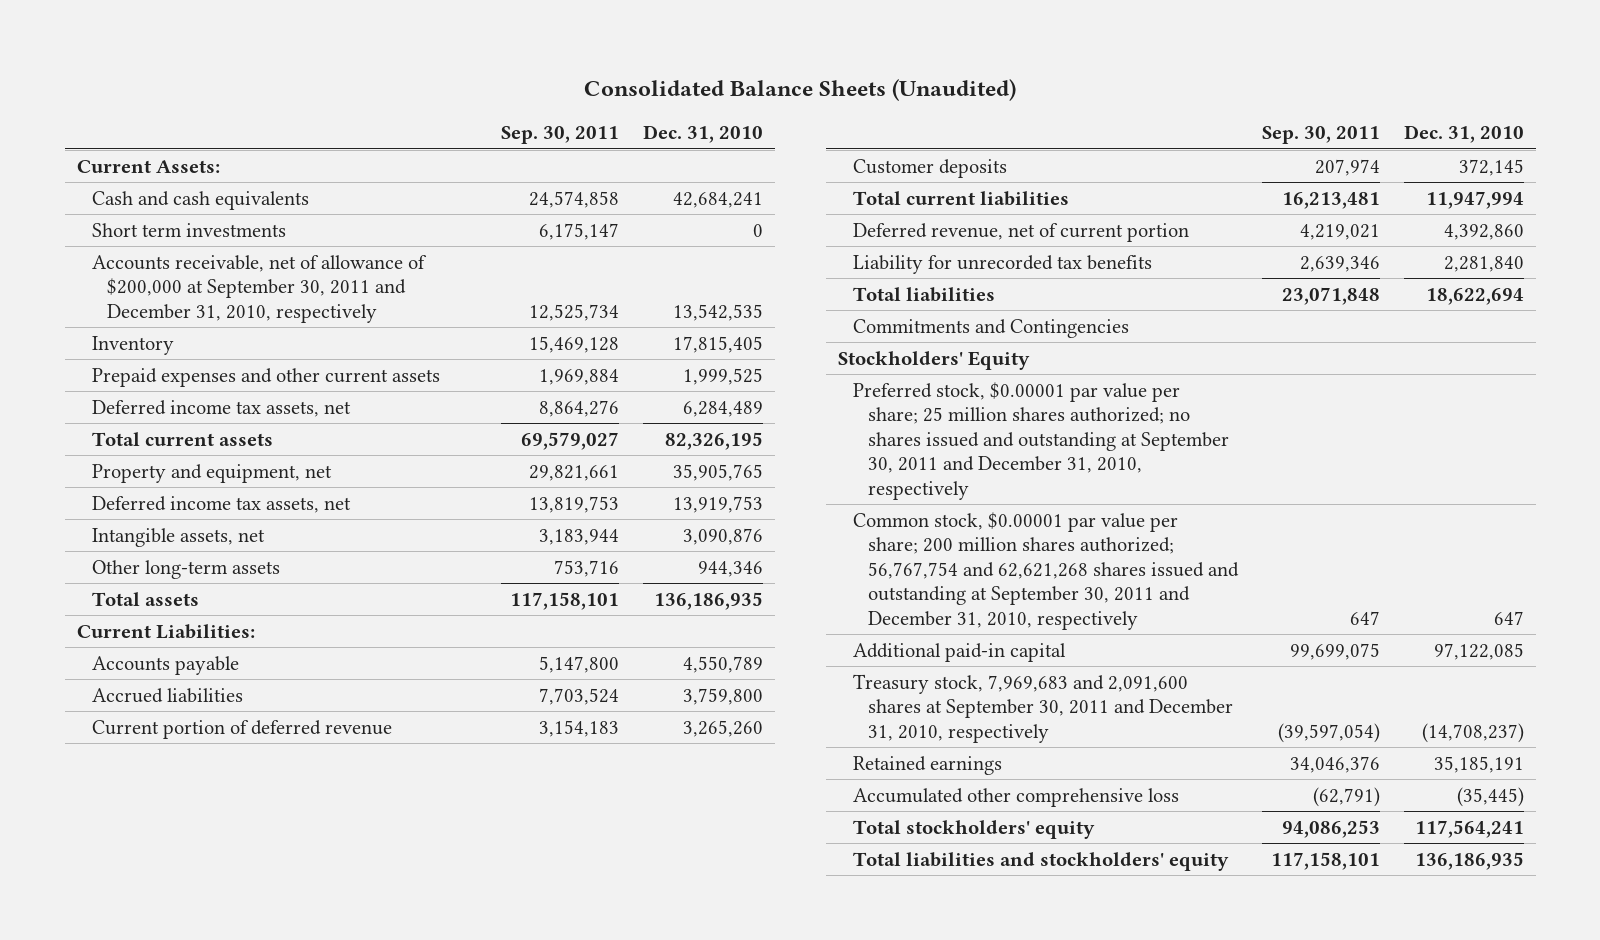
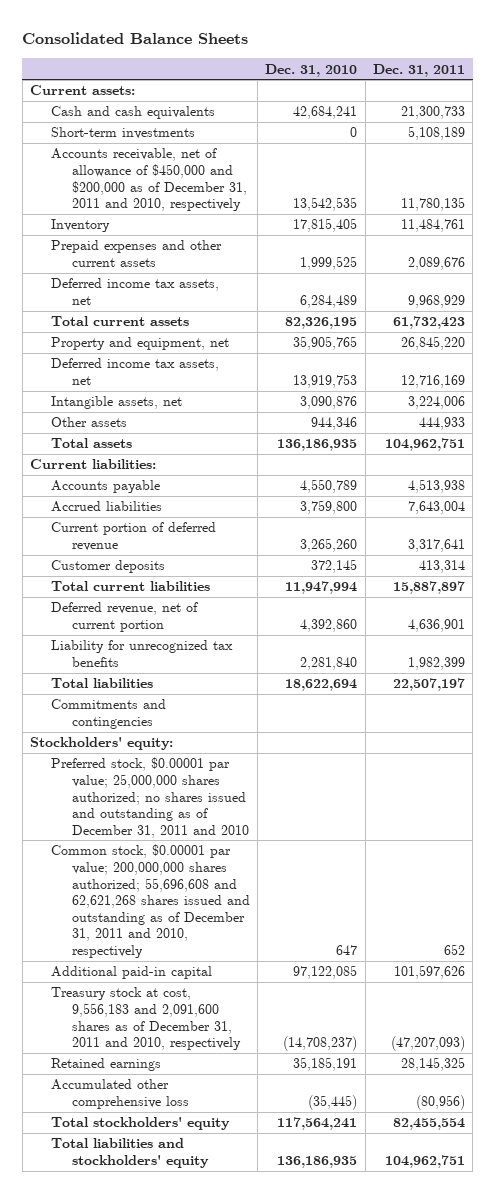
[584,79,1017,102] Consolidated Balance Sheets (Unaudited) -> [22,32,249,45] Consolidated Balance Sheets
[500,126,619,145] Sep. 30, 2011 -> none
none -> [372,63,465,77] Dec. 31, 2011
[76,159,220,173] Current Assets: -> [30,85,136,96] Current assets:
[91,222,286,237] Short term investments -> [50,127,195,140] Short-term investments
[91,254,427,323] Accounts receivable, net of allowance of $200,000 at September 30, 2011 and December 31, 2010, respectively -> [50,148,247,212] Accounts receivable, net of allowance of $450,000 and $200,000 as of December 31, 2011 and 2010, respectively
[91,559,280,579] Other long-term assets -> [50,417,127,428] Other assets
[76,623,255,639] Current Liabilities: -> [30,459,157,470] Current liabilities:
[852,254,1152,274] Liability for unrecorded tax benefits -> [50,640,233,667] Liability for unrecognized tax benefits
[852,318,1129,338] Commitments and Contingencies -> [50,699,166,729] Commitments and contingencies
[837,350,1030,370] Stockholders' Equity -> [30,737,174,751] Stockholders' equity:
[852,381,1229,500] Preferred stock, $0.00001 par value per share; 25 million shares authorized; no shares issued and outstanding at September 30, 2011 and December 31, 2010, respectively -> [50,757,249,838] Preferred stock, $0.00001 par value; 25,000,000 shares authorized; no shares issued and outstanding as of December 31, 2011 and 2010
[852,511,1239,630] Common stock, $0.00001 par value per share; 200 million shares authorized; 56,767,754 and 62,621,268 shares issued and outstanding at September 30, 2011 and December 31, 2010, respectively -> [50,844,250,958] Common stock, $0.00001 par value; 200,000,000 shares authorized; 55,696,608 and 62,621,268 shares issued and outstanding as of December 31, 2011 and 2010, respectively
[852,673,1233,743] Treasury stock, 7,969,683 and 2,091,600 shares at September 30, 2011 and December 31, 2010, respectively -> [50,987,241,1051] Treasury stock at cost, 9,556,183 and 2,091,600 shares as of December 31, 2011 and 2010, respectively

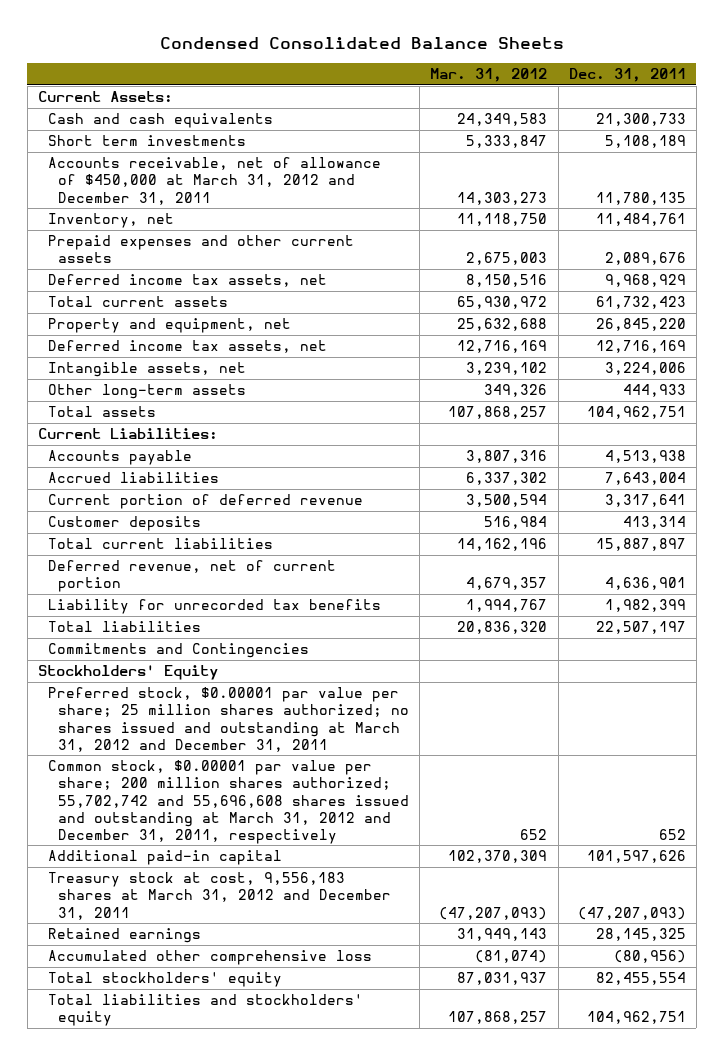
[22,32,249,45] Consolidated Balance Sheets -> [159,37,564,50] Condensed Consolidated Balance Sheets
[265,63,358,77] Dec. 31, 2010 -> none
none -> [430,68,548,83] Mar. 31, 2012
[30,85,136,96] Current assets: -> [37,91,173,103] Current Assets:
[50,127,195,140] Short-term investments -> [48,135,247,147] Short term investments
[50,148,247,212] Accounts receivable, net of allowance of $450,000 and $200,000 as of December 31, 2011 and 2010, respectively -> [48,157,382,205] Accounts receivable, net of allowance of $450,000 at March 31, 2012 and December 31, 2011
[50,219,110,233] Inventory -> [48,213,175,229] Inventory, net
[50,417,127,428] Other assets -> [48,384,247,400] Other long-term assets
[30,459,157,470] Current liabilities: -> [37,428,218,440] Current Liabilities:
[50,640,233,667] Liability for unrecognized tax benefits -> [48,599,382,615] Liability for unrecorded tax benefits
[50,699,166,729] Commitments and contingencies -> [48,643,310,659] Commitments and Contingencies
[30,737,174,751] Stockholders' equity: -> [37,665,218,681] Stockholders' Equity
[50,757,249,838] Preferred stock, $0.00001 par value; 25,000,000 shares authorized; no shares issued and outstanding as of December 31, 2011 and 2010 -> [48,687,410,752] Preferred stock, $0.00001 par value per share; 25 million shares authorized; no shares issued and outstanding at March 31, 2012 and December 31, 2011
[50,844,250,958] Common stock, $0.00001 par value; 200,000,000 shares authorized; 55,696,608 and 62,621,268 shares issued and outstanding as of December 31, 2011 and 2010, respectively -> [48,760,410,844] Common stock, $0.00001 par value per share; 200 million shares authorized; 55,702,742 and 55,696,608 shares issued and outstanding at March 31, 2012 and December 31, 2011, respectively
[50,987,241,1051] Treasury stock at cost, 9,556,183 and 2,091,600 shares as of December 31, 2011 and 2010, respectively -> [48,872,392,920] Treasury stock at cost, 9,556,183 shares at March 31, 2012 and December 31, 2011

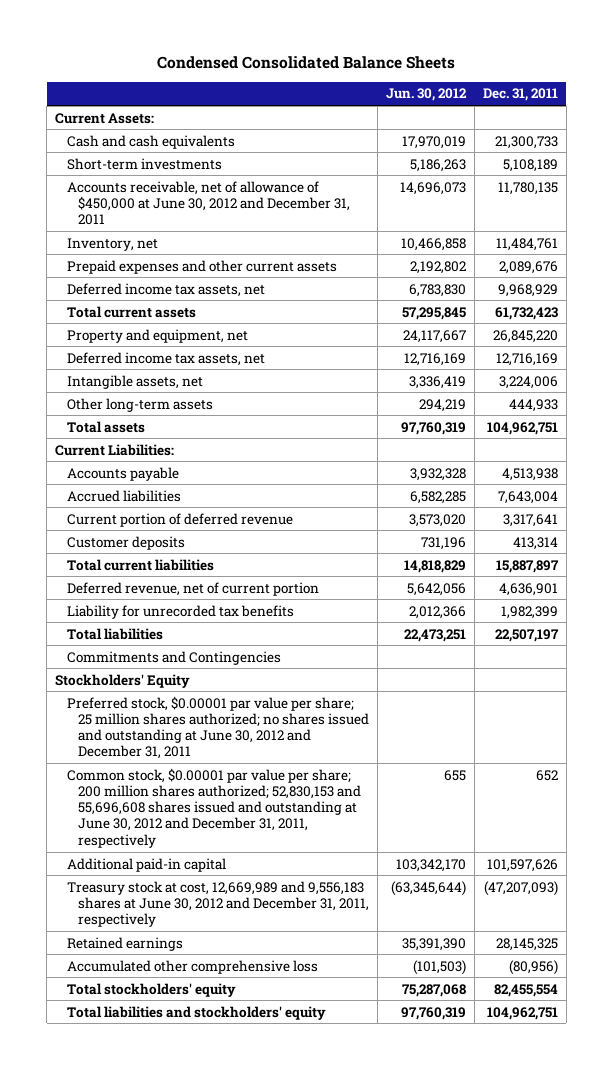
[430,68,548,83] Mar. 31, 2012 -> none
none -> [385,88,467,102] Jun. 30, 2012
[48,135,247,147] Short term investments -> [66,157,222,170] Short-term investments
[48,157,382,205] Accounts receivable, net of allowance of $450,000 at March 31, 2012 and December 31, 2011 -> [66,180,350,226] Accounts receivable, net of allowance of $450,000 at June 30, 2012 and December 31, 2011
[48,687,410,752] Preferred stock, $0.00001 par value per share; 25 million shares authorized; no shares issued and outstanding at March 31, 2012 and December 31, 2011 -> [66,695,369,760] Preferred stock, $0.00001 par value per share; 25 million shares authorized; no shares issued and outstanding at June 30, 2012 and December 31, 2011
[48,760,410,844] Common stock, $0.00001 par value per share; 200 million shares authorized; 55,702,742 and 55,696,608 shares issued and outstanding at March 31, 2012 and December 31, 2011, respectively -> [66,767,361,848] Common stock, $0.00001 par value per share; 200 million shares authorized; 52,830,153 and 55,696,608 shares issued and outstanding at June 30, 2012 and December 31, 2011, respectively
[48,872,392,920] Treasury stock at cost, 9,556,183 shares at March 31, 2012 and December 31, 2011 -> [66,880,369,928] Treasury stock at cost, 12,669,989 and 9,556,183 shares at June 30, 2012 and December 31, 2011, respectively

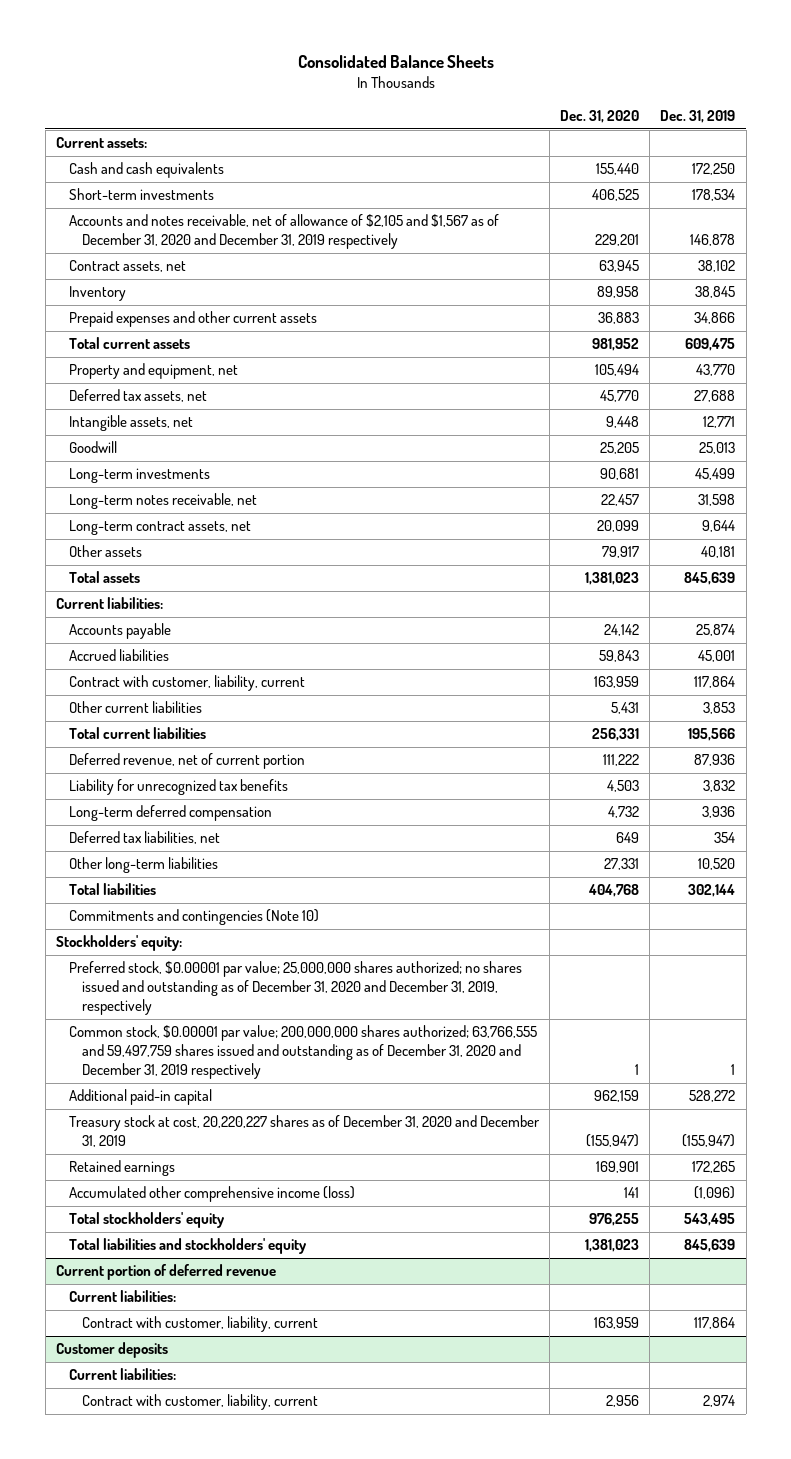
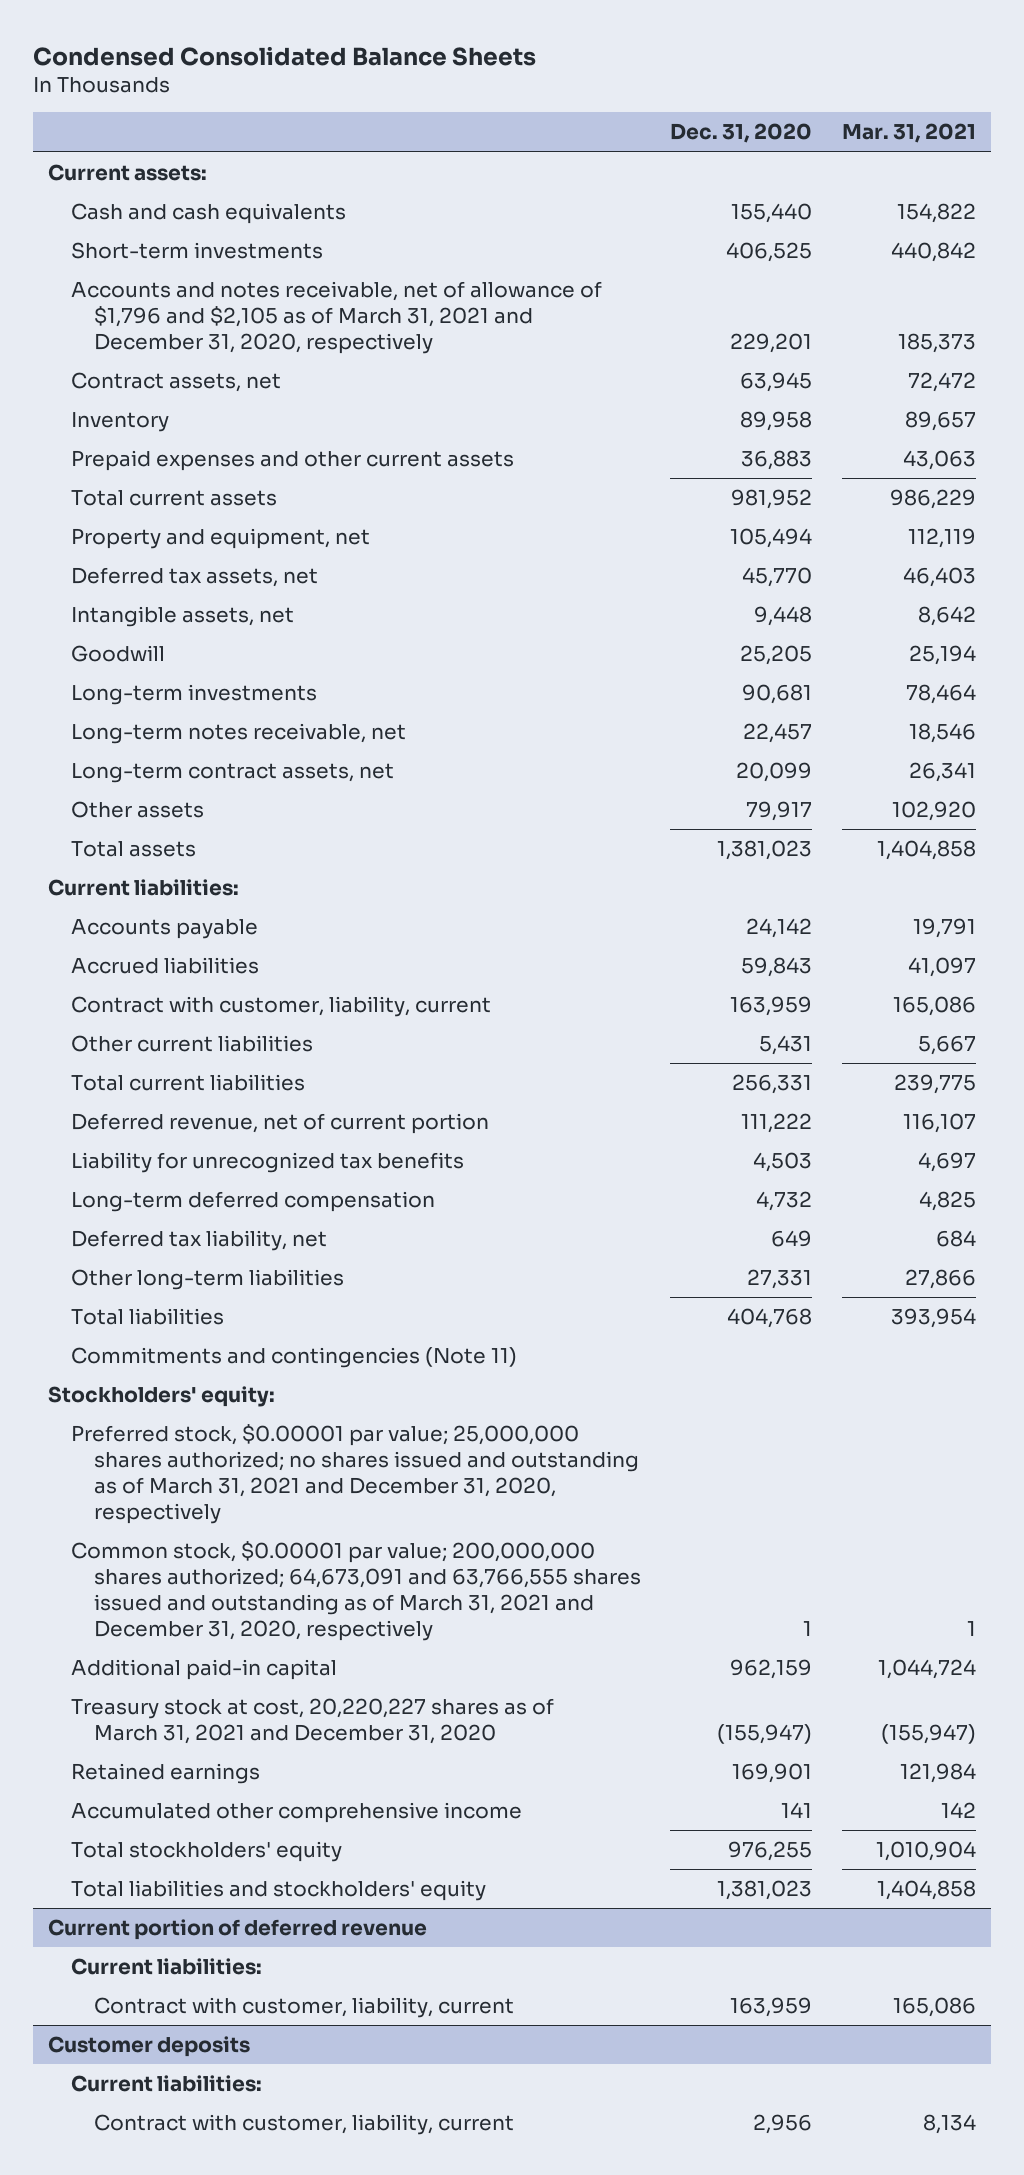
[297,55,494,69] Consolidated Balance Sheets -> [33,45,537,66] Condensed Consolidated Balance Sheets
[660,110,736,124] Dec. 31, 2019 -> none
none -> [842,123,977,144] Mar. 31, 2021
[69,214,500,250] Accounts and notes receivable, net of allowance of $2,105 and $1,567 as of December 31, 2020 and December 31, 2019 respectively -> [70,281,602,354] Accounts and notes receivable, net of allowance of $1,796 and $2,105 as of March 31, 2021 and December 31, 2020, respectively
[69,831,221,845] Deferred tax liabilities, net -> [70,1230,327,1252] Deferred tax liability, net
[69,909,320,926] Commitments and contingencies (Note 10) -> [70,1347,517,1369] Commitments and contingencies (Note 11)
[69,961,523,1016] Preferred stock, $0.00001 par value; 25,000,000 shares authorized; no shares issued and outstanding as of December 31, 2020 and December 31, 2019, respectively -> [70,1424,639,1524] Preferred stock, $0.00001 par value; 25,000,000 shares authorized; no shares issued and outstanding as of March 31, 2021 and December 31, 2020, respectively
[69,1025,538,1080] Common stock, $0.00001 par value; 200,000,000 shares authorized; 63,766,555 and 59,497,759 shares issued and outstanding as of December 31, 2020 and December 31, 2019 respectively -> [70,1541,641,1641] Common stock, $0.00001 par value; 200,000,000 shares authorized; 64,673,091 and 63,766,555 shares issued and outstanding as of March 31, 2021 and December 31, 2020, respectively
[69,1115,541,1148] Treasury stock at cost, 20,220,227 shares as of December 31, 2020 and December 31, 2019 -> [70,1698,554,1744] Treasury stock at cost, 20,220,227 shares as of March 31, 2021 and December 31, 2020
[69,1186,356,1203] Accumulated other comprehensive income (loss) -> [70,1802,522,1824] Accumulated other comprehensive income

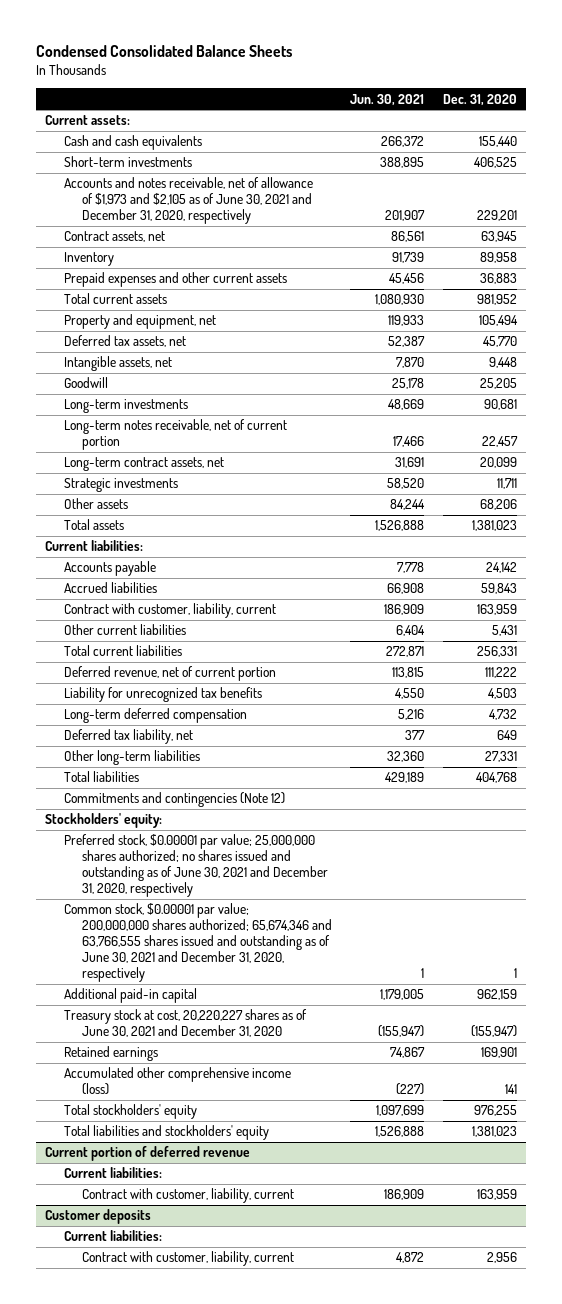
[842,123,977,144] Mar. 31, 2021 -> none
none -> [350,93,425,106] Jun. 30, 2021
[70,281,602,354] Accounts and notes receivable, net of allowance of $1,796 and $2,105 as of March 31, 2021 and December 31, 2020, respectively -> [63,177,313,225] Accounts and notes receivable, net of allowance of $1,973 and $2,105 as of June 30, 2021 and December 31, 2020, respectively
[70,723,406,745] Long-term notes receivable, net -> [63,419,287,451] Long-term notes receivable, net of current portion
none -> [63,478,178,493] Strategic investments
[746,801,813,822] 79,917 -> [479,499,517,511] 68,206
[70,1347,517,1369] Commitments and contingencies (Note 11) -> [63,792,285,808] Commitments and contingencies (Note 12)
[70,1424,639,1524] Preferred stock, $0.00001 par value; 25,000,000 shares authorized; no shares issued and outstanding as of March 31, 2021 and December 31, 2020, respectively -> [63,834,328,898] Preferred stock, $0.00001 par value; 25,000,000 shares authorized; no shares issued and outstanding as of June 30, 2021 and December 31, 2020, respectively
[70,1541,641,1641] Common stock, $0.00001 par value; 200,000,000 shares authorized; 64,673,091 and 63,766,555 shares issued and outstanding as of March 31, 2021 and December 31, 2020, respectively -> [63,903,332,983] Common stock, $0.00001 par value; 200,000,000 shares authorized; 65,674,346 and 63,766,555 shares issued and outstanding as of June 30, 2021 and December 31, 2020, respectively
[70,1698,554,1744] Treasury stock at cost, 20,220,227 shares as of March 31, 2021 and December 31, 2020 -> [63,1009,307,1038] Treasury stock at cost, 20,220,227 shares as of June 30, 2021 and December 31, 2020
[70,1802,522,1824] Accumulated other comprehensive income -> [63,1067,291,1096] Accumulated other comprehensive income (loss)

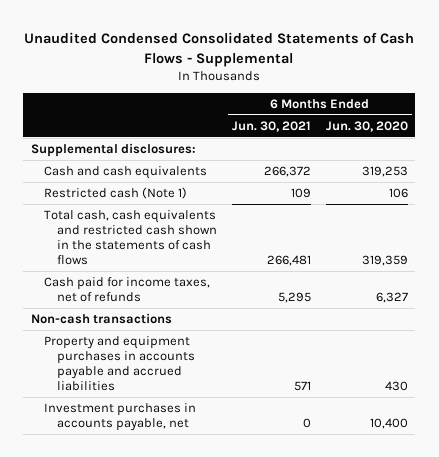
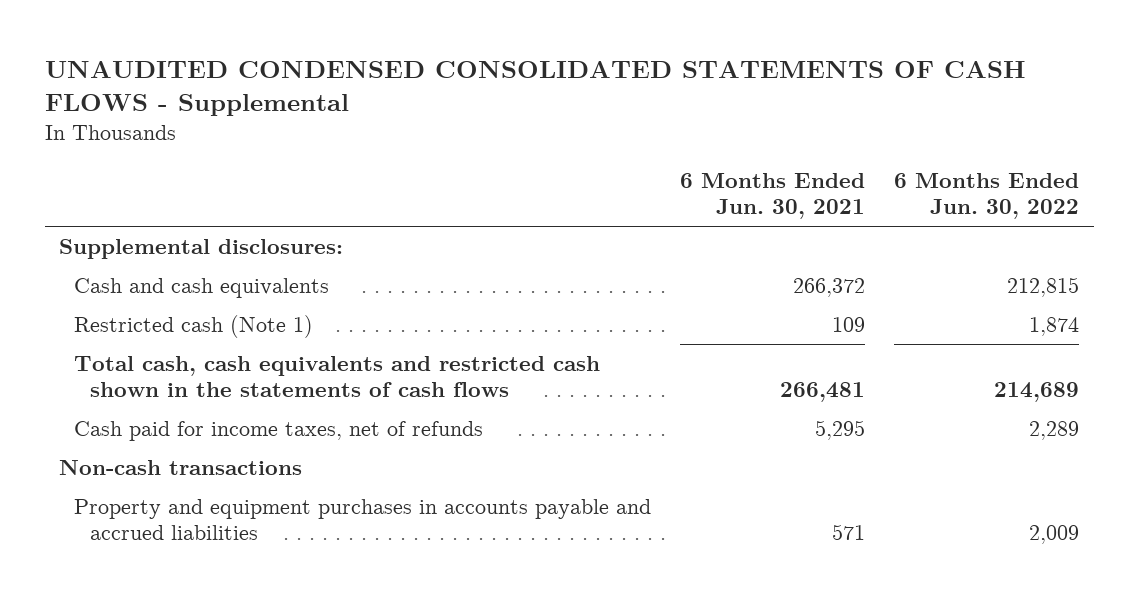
[24,32,415,67] Unaudited Condensed Consolidated Statements of Cash Flows - Supplemental -> [44,60,1026,116] UNAUDITED CONDENSED CONSOLIDATED STATEMENTS OF CASH FLOWS - Supplemental
[325,120,408,132] Jun. 30, 2020 -> none
none -> [894,173,1080,219] 6 Months Ended Jun. 30, 2022
[43,403,196,431] Investment purchases in accounts payable, net -> none

